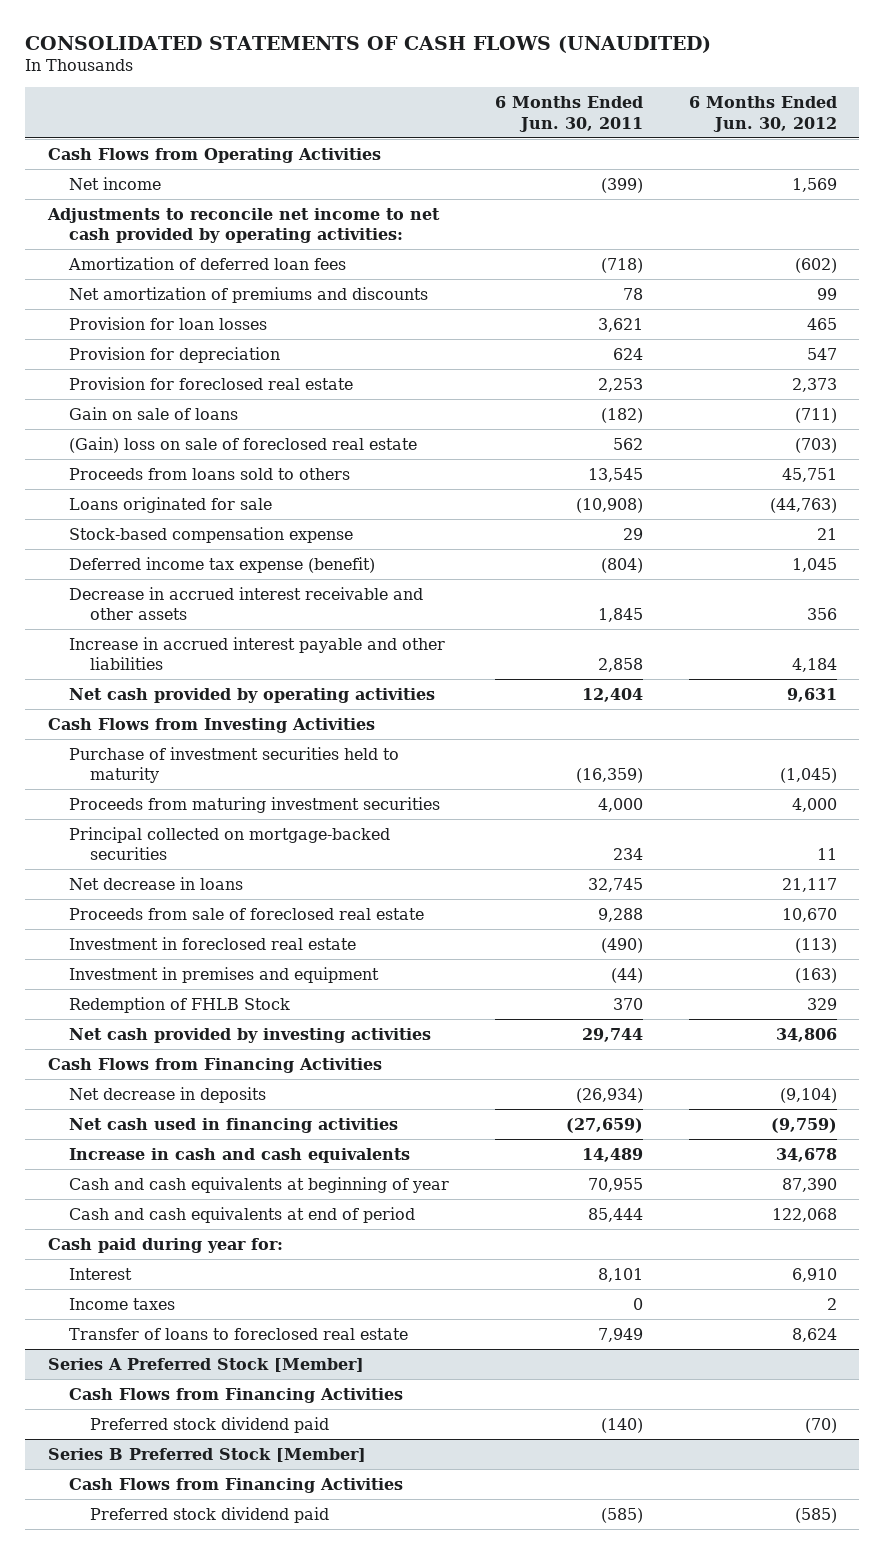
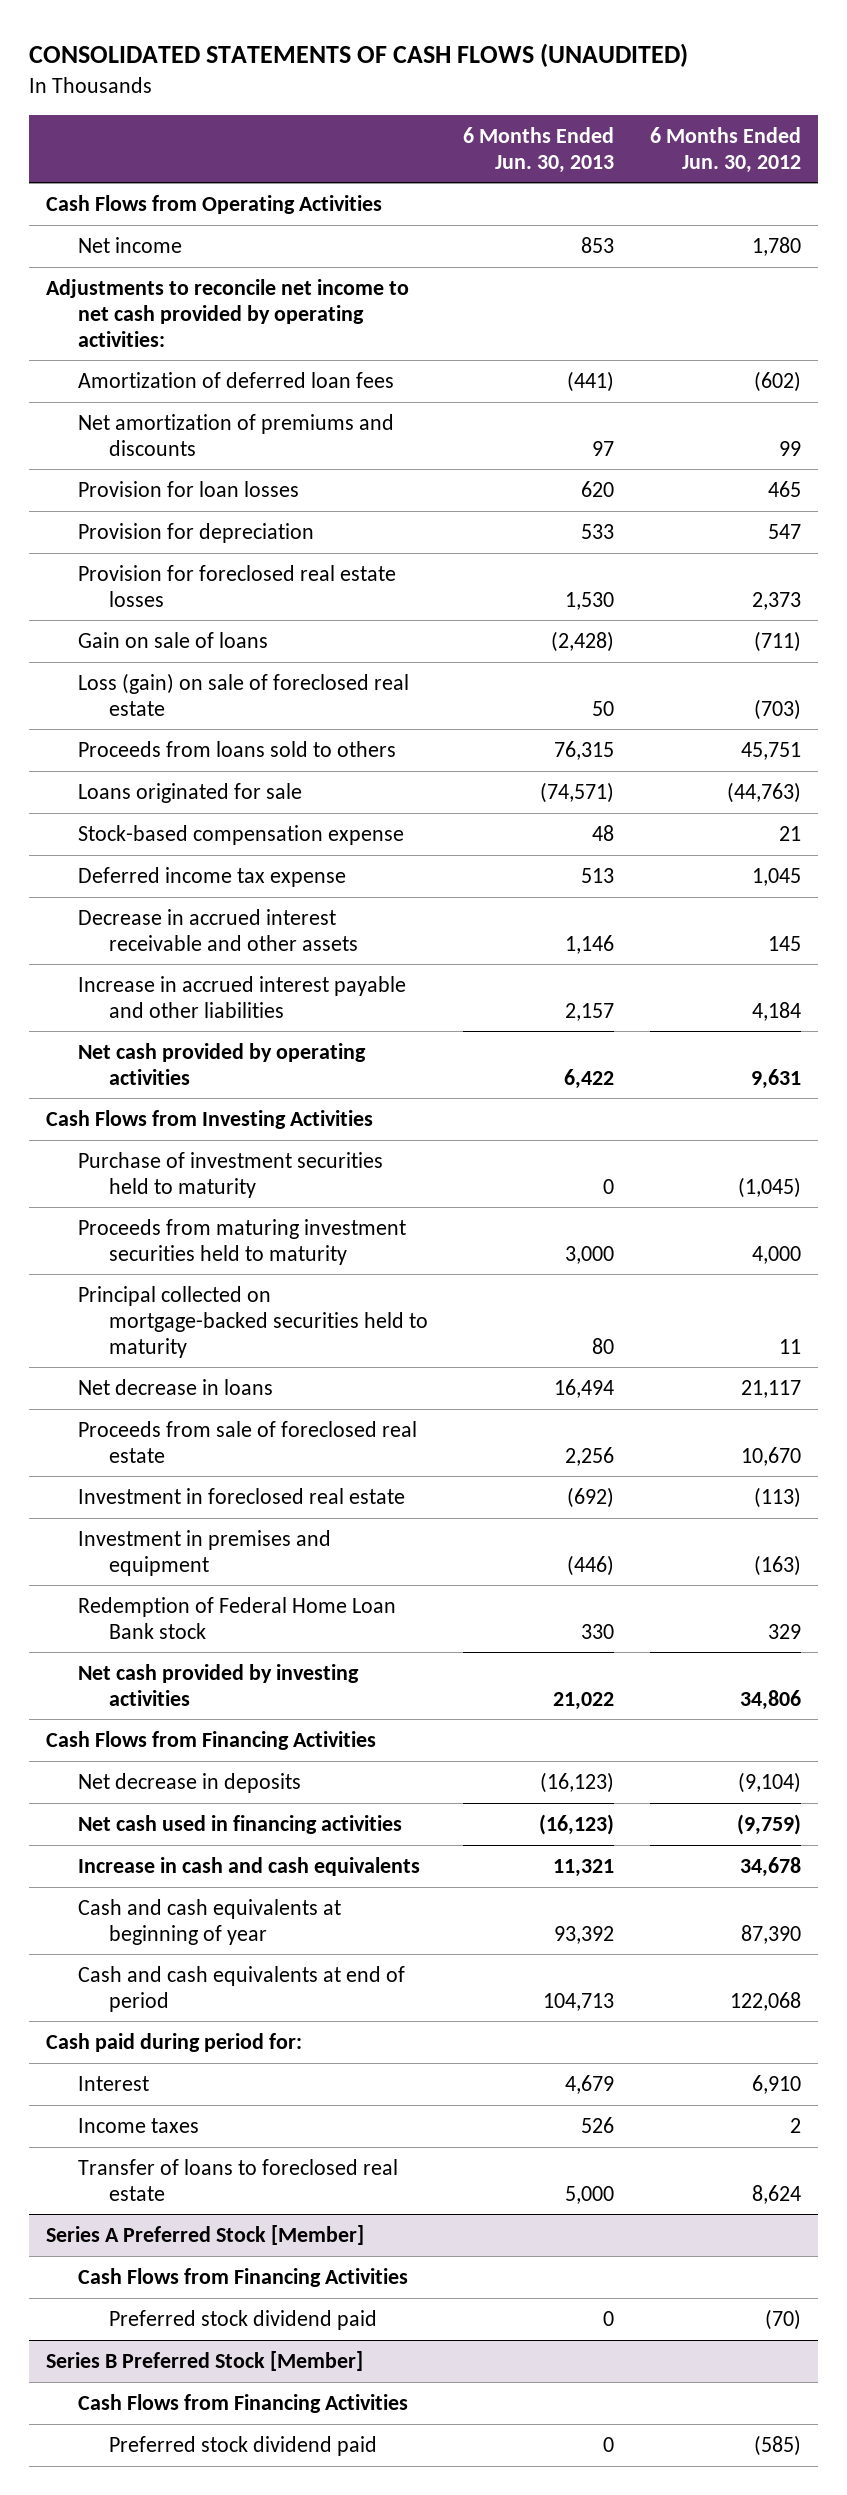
[494,96,643,132] 6 Months Ended Jun. 30, 2011 -> none
none -> [463,126,615,173] 6 Months Ended Jun. 30, 2013
[791,177,837,192] 1,569 -> [751,236,801,256] 1,780
[69,376,354,390] Provision for foreclosed real estate -> [77,564,396,607] Provision for foreclosed real estate losses
[69,436,418,453] (Gain) loss on sale of foreclosed real estate -> [77,672,409,716] Loss (gain) on sale of foreclosed real estate
[69,556,376,573] Deferred income tax expense (benefit) -> [77,866,346,887] Deferred income tax expense
[806,608,837,621] 356 -> [767,935,801,951] 145
[69,796,441,813] Proceeds from maturing investment securities -> [77,1218,406,1265] Proceeds from maturing investment securities held to maturity
[69,826,391,861] Principal collected on mortgage-backed securities -> [77,1285,429,1358] Principal collected on mortgage-backed securities held to maturity
[69,996,291,1013] Redemption of FHLB Stock -> [77,1596,396,1639] Redemption of Federal Home Loan Bank stock
[48,1237,284,1253] Cash paid during year for: -> [46,2032,303,2052] Cash paid during period for:

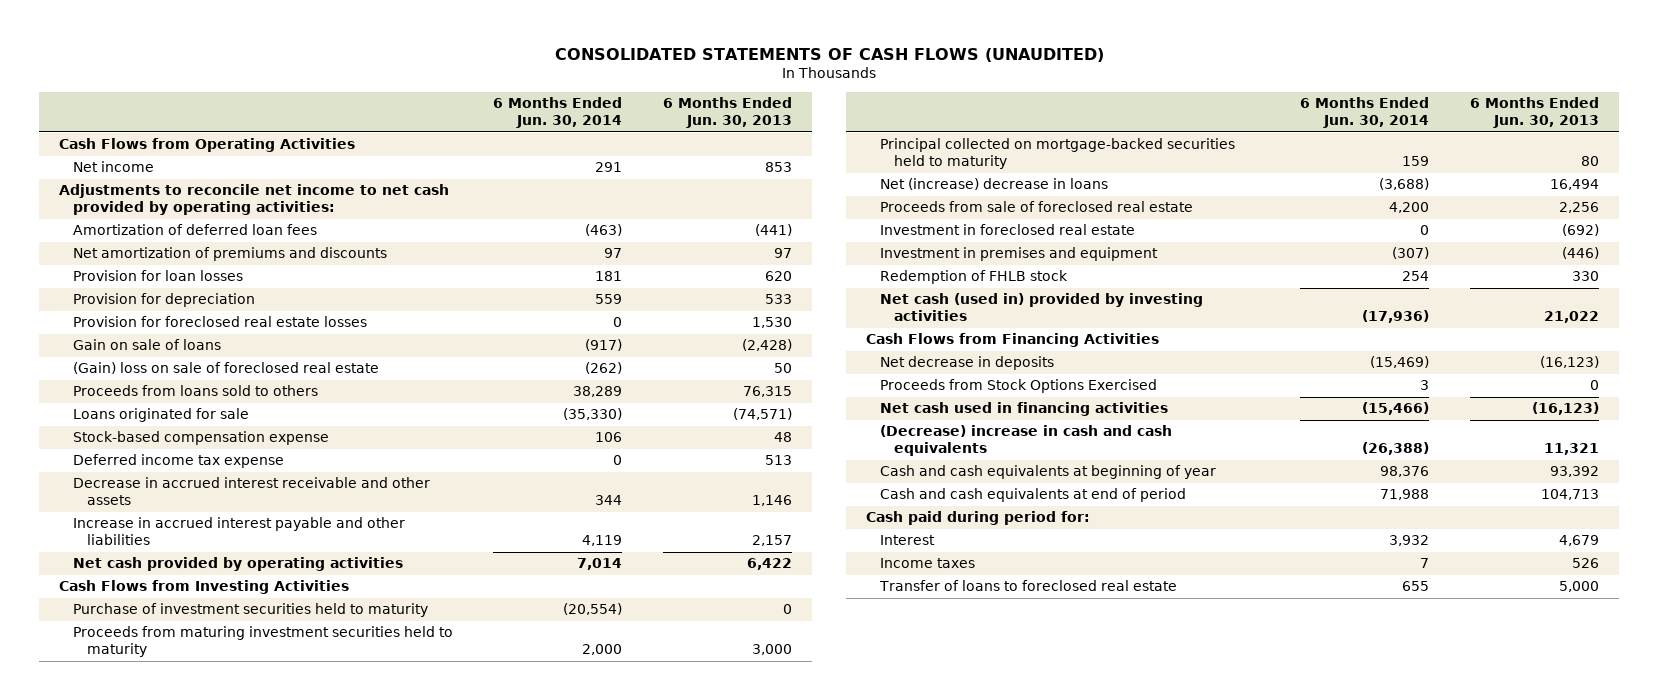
[649,126,801,173] 6 Months Ended Jun. 30, 2012 -> none
none -> [493,97,623,129] 6 Months Ended Jun. 30, 2014
[77,672,409,716] Loss (gain) on sale of foreclosed real estate -> [73,362,380,375] (Gain) loss on sale of foreclosed real estate
[77,1378,273,1395] Net decrease in loans -> [879,178,1108,191] Net (increase) decrease in loans
[77,1596,396,1639] Redemption of Federal Home Loan Bank stock -> [879,270,1068,285] Redemption of FHLB stock
[77,1663,359,1706] Net cash provided by investing activities -> [879,293,1203,322] Net cash (used in) provided by investing activities
none -> [879,379,1157,394] Proceeds from Stock Options Exercised
[77,1856,420,1876] Increase in cash and cash equivalents -> [879,425,1172,457] (Decrease) increase in cash and cash equivalents
[46,2224,365,2245] Series A Preferred Stock [Member] -> none
[77,2267,408,2287] Cash Flows from Financing Activities -> none
[109,2309,378,2330] Preferred stock dividend paid -> none
[46,2350,364,2371] Series B Preferred Stock [Member] -> none
[77,2393,408,2413] Cash Flows from Financing Activities -> none
[109,2435,378,2456] Preferred stock dividend paid -> none

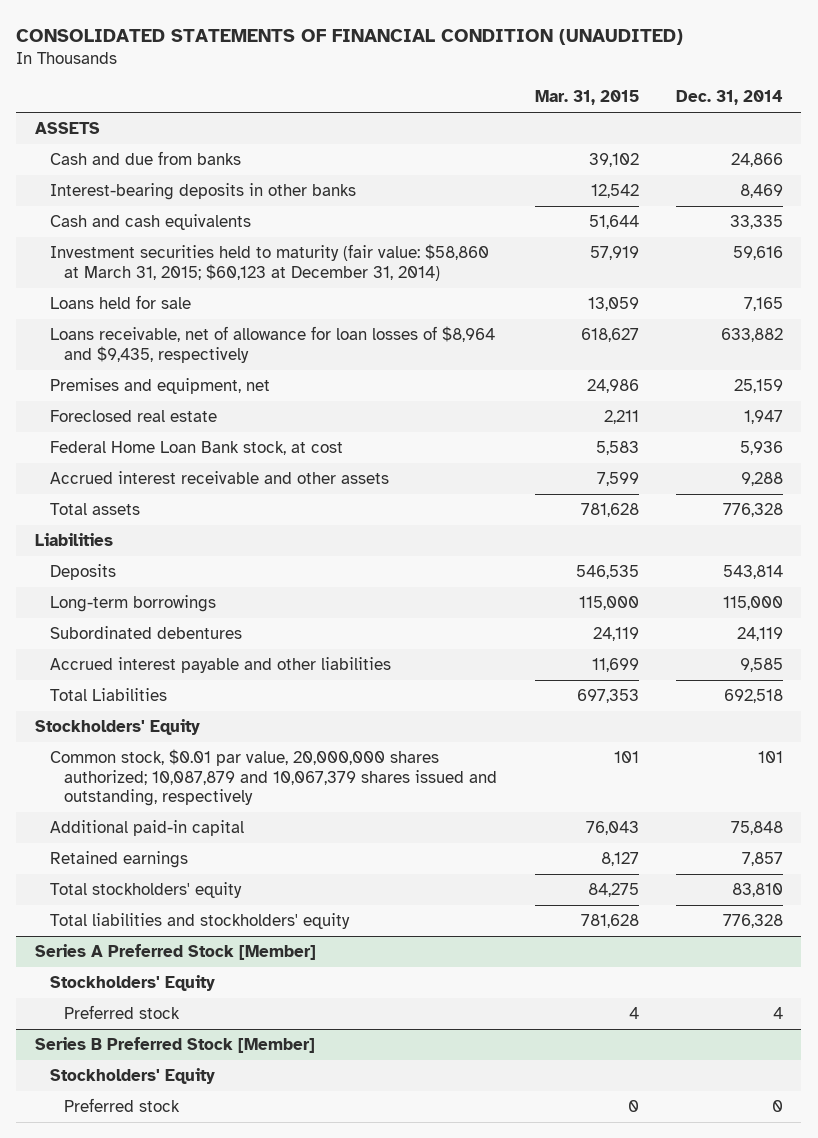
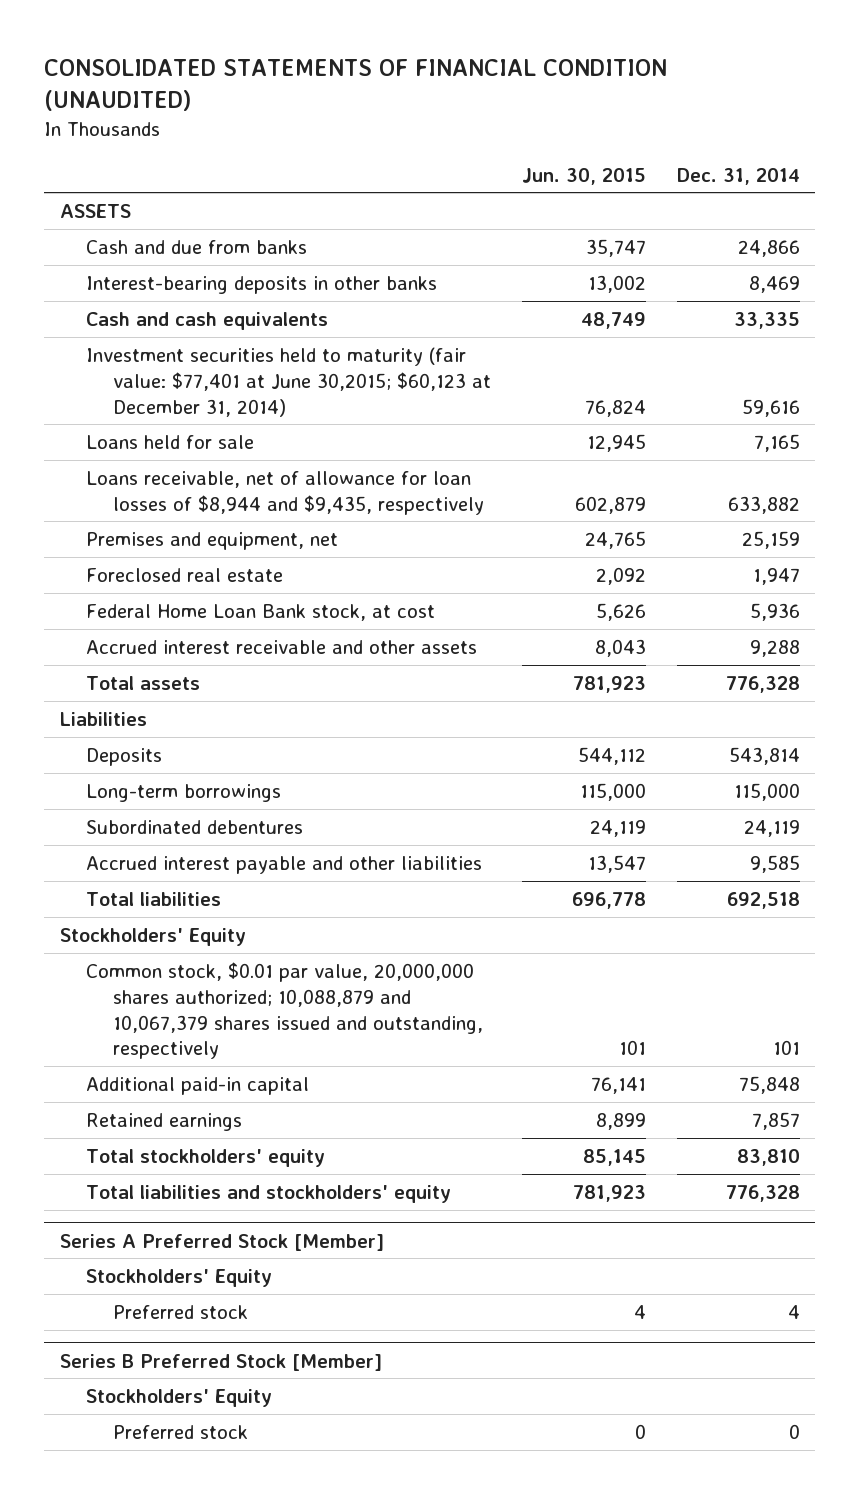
[534,90,639,106] Mar. 31, 2015 -> none
none -> [521,167,646,185] Jun. 30, 2015
[49,244,489,281] Investment securities held to maturity (fair value: $58,860 at March 31, 2015; $60,123 at December 31, 2014) -> [86,346,492,417] Investment securities held to maturity (fair value: $77,401 at June 30,2015; $60,123 at December 31, 2014)
[49,326,495,363] Loans receivable, net of allowance for loan losses of $8,964 and $9,435, respectively -> [86,470,485,515] Loans receivable, net of allowance for loan losses of $8,944 and $9,435, respectively
[49,688,167,702] Total Liabilities -> [86,891,222,906] Total liabilities
[49,749,498,807] Common stock, $0.01 par value, 20,000,000 shares authorized; 10,087,879 and 10,067,379 shares issued and outstanding, respectively -> [86,961,484,1060] Common stock, $0.01 par value, 20,000,000 shares authorized; 10,088,879 and 10,067,379 shares issued and outstanding, respectively

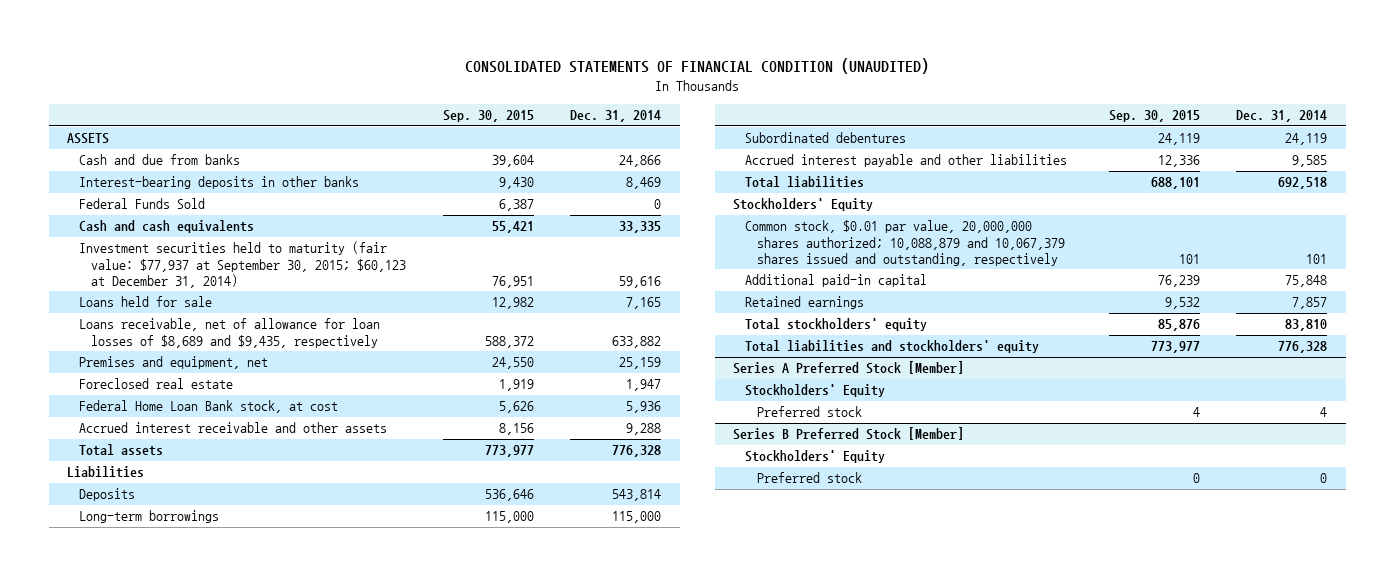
[521,167,646,185] Jun. 30, 2015 -> none
none -> [442,110,534,123] Sep. 30, 2015
none -> [79,198,206,210] Federal Funds Sold
[86,346,492,417] Investment securities held to maturity (fair value: $77,401 at June 30,2015; $60,123 at December 31, 2014) -> [79,241,407,288] Investment securities held to maturity (fair value: $77,937 at September 30, 2015; $60,123 at December 31, 2014)
[86,470,485,515] Loans receivable, net of allowance for loan losses of $8,944 and $9,435, respectively -> [79,318,381,348] Loans receivable, net of allowance for loan losses of $8,689 and $9,435, respectively

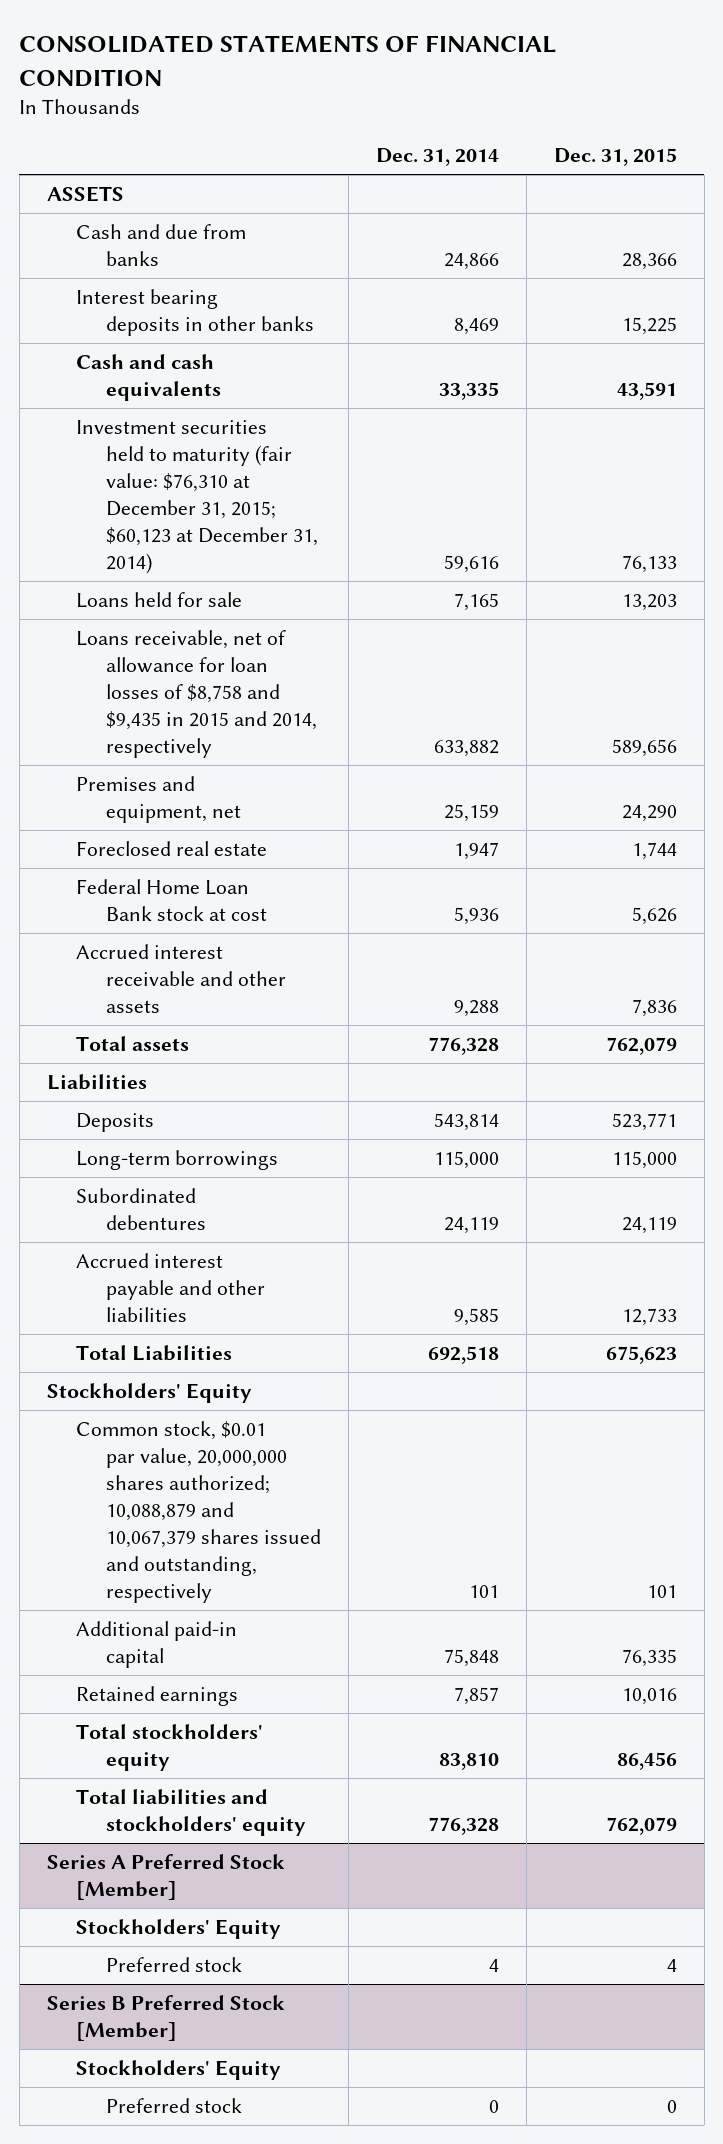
[465,58,930,75] CONSOLIDATED STATEMENTS OF FINANCIAL CONDITION (UNAUDITED) -> [19,35,557,87] CONSOLIDATED STATEMENTS OF FINANCIAL CONDITION
[442,110,534,123] Sep. 30, 2015 -> none
none -> [553,148,677,167] Dec. 31, 2015
[79,198,206,210] Federal Funds Sold -> none
[79,176,360,190] Interest-bearing deposits in other banks -> [76,289,314,337] Interest bearing deposits in other banks
[79,241,407,288] Investment securities held to maturity (fair value: $77,937 at September 30, 2015; $60,123 at December 31, 2014) -> [76,420,318,574] Investment securities held to maturity (fair value: $76,310 at December 31, 2015; $60,123 at December 31, 2014)
[79,318,381,348] Loans receivable, net of allowance for loan losses of $8,689 and $9,435, respectively -> [76,630,317,758] Loans receivable, net of allowance for loan losses of $8,758 and $9,435 in 2015 and 2014, respectively
[79,400,339,414] Federal Home Loan Bank stock, at cost -> [76,879,267,922] Federal Home Loan Bank stock at cost
[745,176,865,189] Total liabilities -> [76,1345,233,1362] Total Liabilities

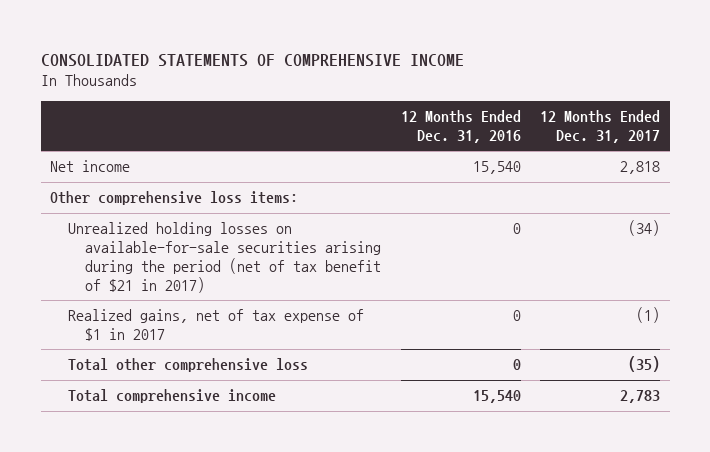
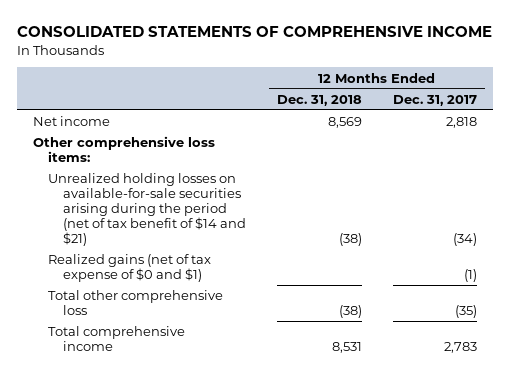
[400,110,521,143] 12 Months Ended Dec. 31, 2016 -> none
none -> [276,94,362,106] Dec. 31, 2018
[67,222,382,293] Unrealized holding losses on available-for-sale securities arising during the period (net of tax benefit of $21 in 2017) -> [47,173,246,246] Unrealized holding losses on available-for-sale securities arising during the period (net of tax benefit of $14 and $21)
[67,309,364,342] Realized gains, net of tax expense of $1 in 2017 -> [47,254,211,282] Realized gains (net of tax expense of $0 and $1)

